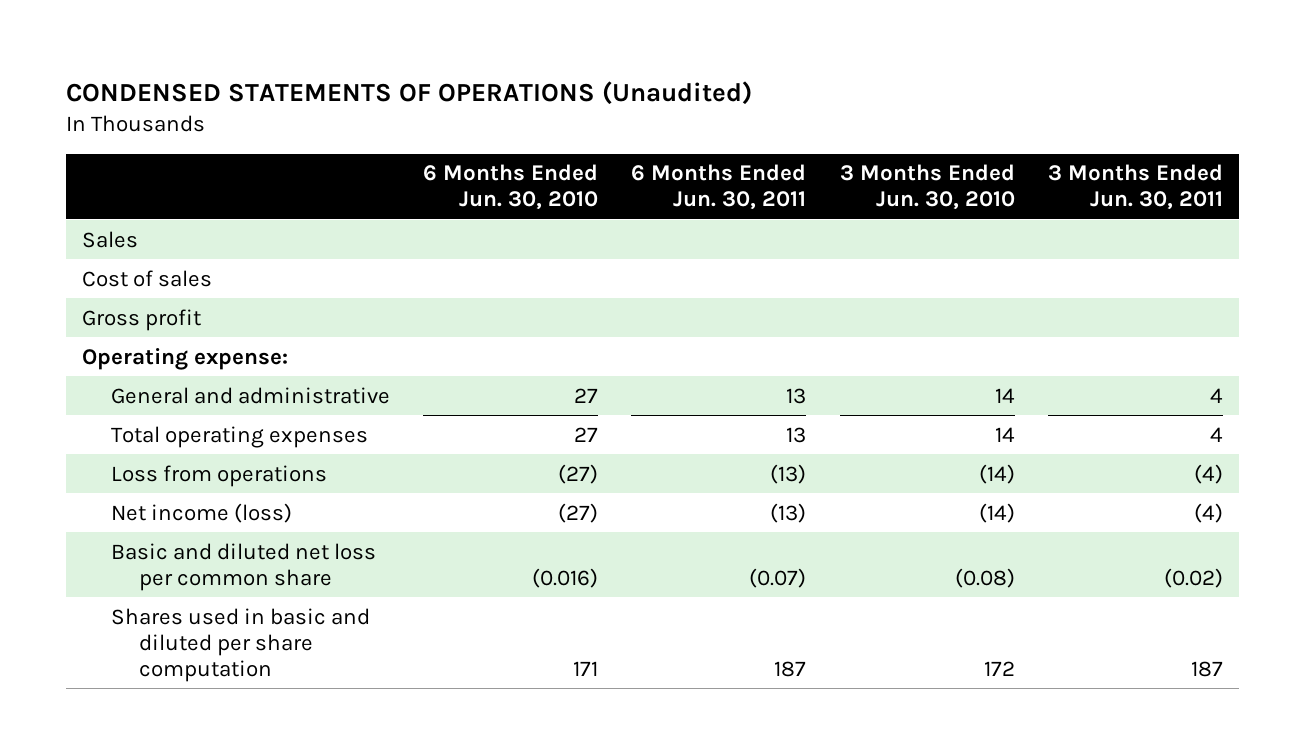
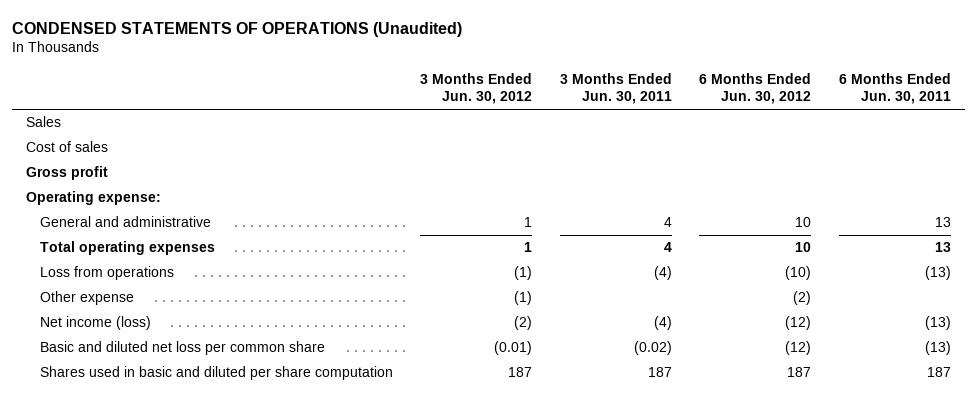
[422,164,598,211] 6 Months Ended Jun. 30, 2010 -> none
[839,164,1015,211] 3 Months Ended Jun. 30, 2010 -> none
none -> [420,72,533,105] 3 Months Ended Jun. 30, 2012
none -> [699,72,812,105] 6 Months Ended Jun. 30, 2012
none -> [39,291,134,306] Other expense
[749,567,807,588] (0.07) -> [924,341,951,356] (13)

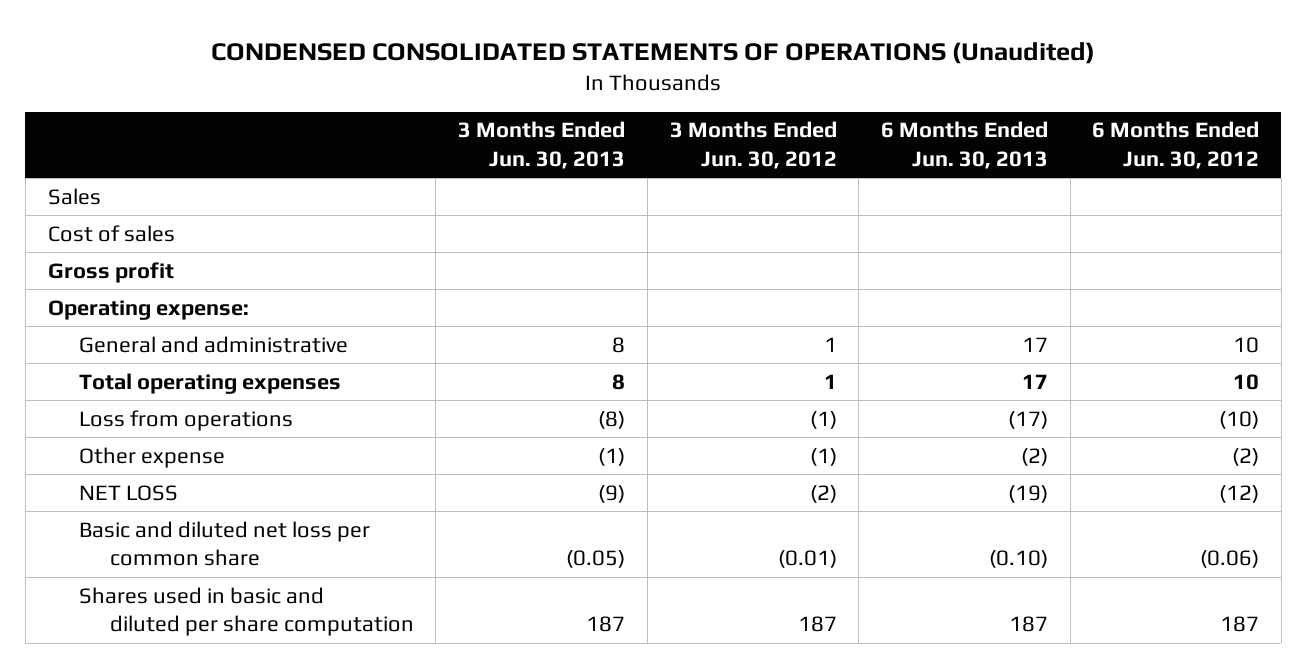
[12,21,463,37] CONDENSED STATEMENTS OF OPERATIONS (Unaudited) -> [211,41,1096,64] CONDENSED CONSOLIDATED STATEMENTS OF OPERATIONS (Unaudited)
[559,72,672,105] 3 Months Ended Jun. 30, 2011 -> none
[838,72,951,105] 6 Months Ended Jun. 30, 2011 -> none
none -> [458,121,626,169] 3 Months Ended Jun. 30, 2013
none -> [880,121,1048,169] 6 Months Ended Jun. 30, 2013
[39,316,151,331] Net income (loss) -> [78,484,178,501] NET LOSS
[785,341,812,356] (12) -> [1200,550,1260,569] (0.06)

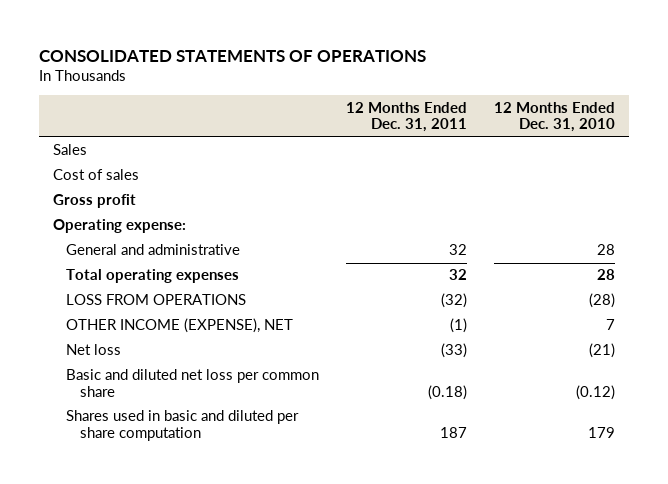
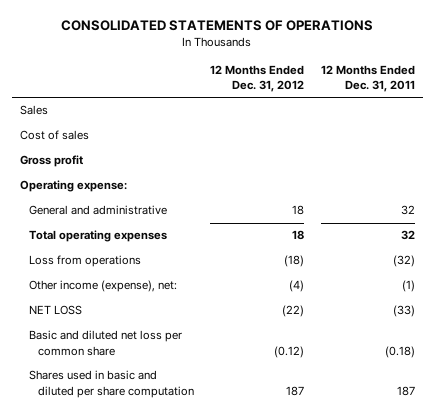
[494,101,616,133] 12 Months Ended Dec. 31, 2010 -> none
none -> [210,64,305,92] 12 Months Ended Dec. 31, 2012
[66,294,247,306] LOSS FROM OPERATIONS -> [28,255,141,268] Loss from operations
[66,318,294,334] OTHER INCOME (EXPENSE), NET -> [28,280,177,293] Other income (expense), net:
[66,344,122,356] Net loss -> [28,305,82,316] NET LOSS

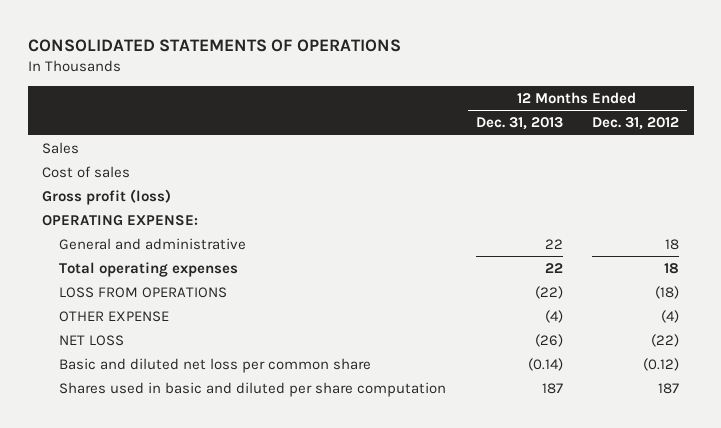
[320,64,415,92] 12 Months Ended Dec. 31, 2011 -> none
none -> [475,117,563,131] Dec. 31, 2013
[19,155,83,168] Gross profit -> [42,188,172,205] Gross profit (loss)
[19,180,127,193] Operating expense: -> [42,214,199,226] OPERATING EXPENSE:
[28,255,141,268] Loss from operations -> [59,286,228,298] LOSS FROM OPERATIONS
[28,280,177,293] Other income (expense), net: -> [59,310,170,322] OTHER EXPENSE

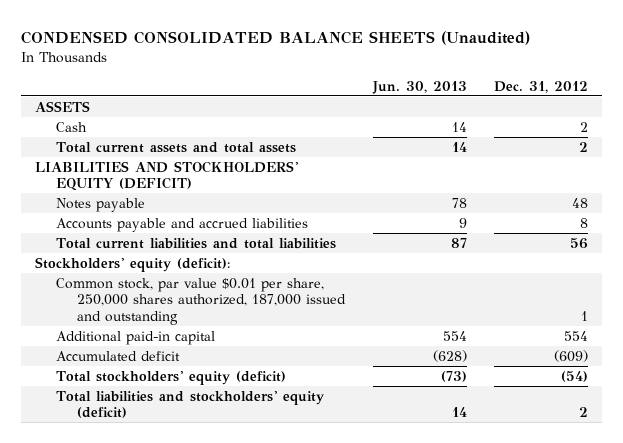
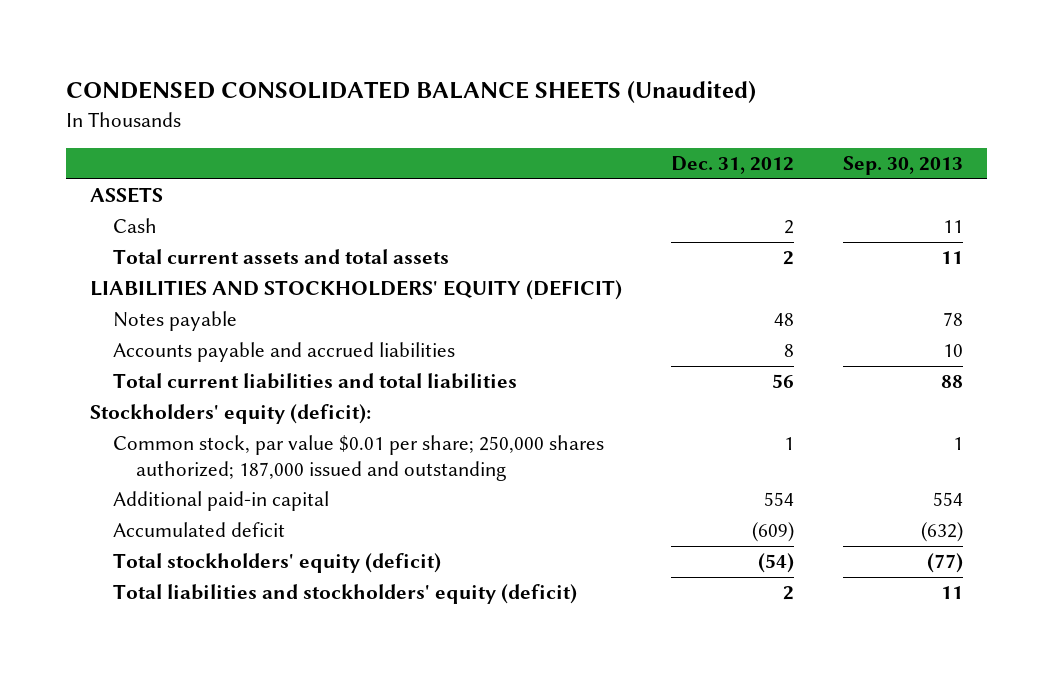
[371,80,467,94] Jun. 30, 2013 -> none
none -> [842,156,963,176] Sep. 30, 2013
[56,277,347,325] Common stock, par value $0.01 per share, 250,000 shares authorized, 187,000 issued and outstanding -> [113,435,605,481] Common stock, par value $0.01 per share; 250,000 shares authorized; 187,000 issued and outstanding

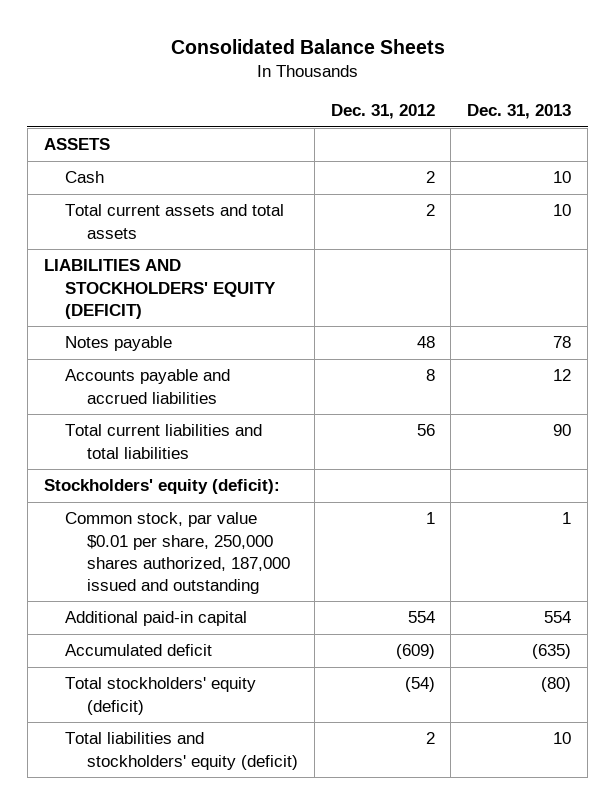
[65,81,756,104] CONDENSED CONSOLIDATED BALANCE SHEETS (Unaudited) -> [170,38,445,54] Consolidated Balance Sheets
[842,156,963,176] Sep. 30, 2013 -> none
none -> [467,104,572,120] Dec. 31, 2013
[113,435,605,481] Common stock, par value $0.01 per share; 250,000 shares authorized; 187,000 issued and outstanding -> [65,512,290,594] Common stock, par value $0.01 per share, 250,000 shares authorized, 187,000 issued and outstanding

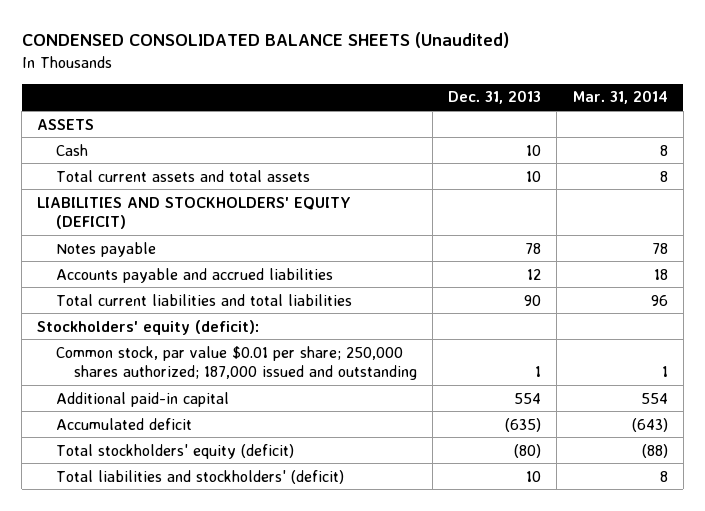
[170,38,445,54] Consolidated Balance Sheets -> [21,32,509,49] CONDENSED CONSOLIDATED BALANCE SHEETS (Unaudited)
[330,104,435,120] Dec. 31, 2012 -> none
none -> [572,90,668,105] Mar. 31, 2014
[65,512,290,594] Common stock, par value $0.01 per share, 250,000 shares authorized, 187,000 issued and outstanding -> [55,345,417,381] Common stock, par value $0.01 per share; 250,000 shares authorized; 187,000 issued and outstanding
[65,732,298,770] Total liabilities and stockholders' equity (deficit) -> [55,469,344,484] Total liabilities and stockholders' (deficit)

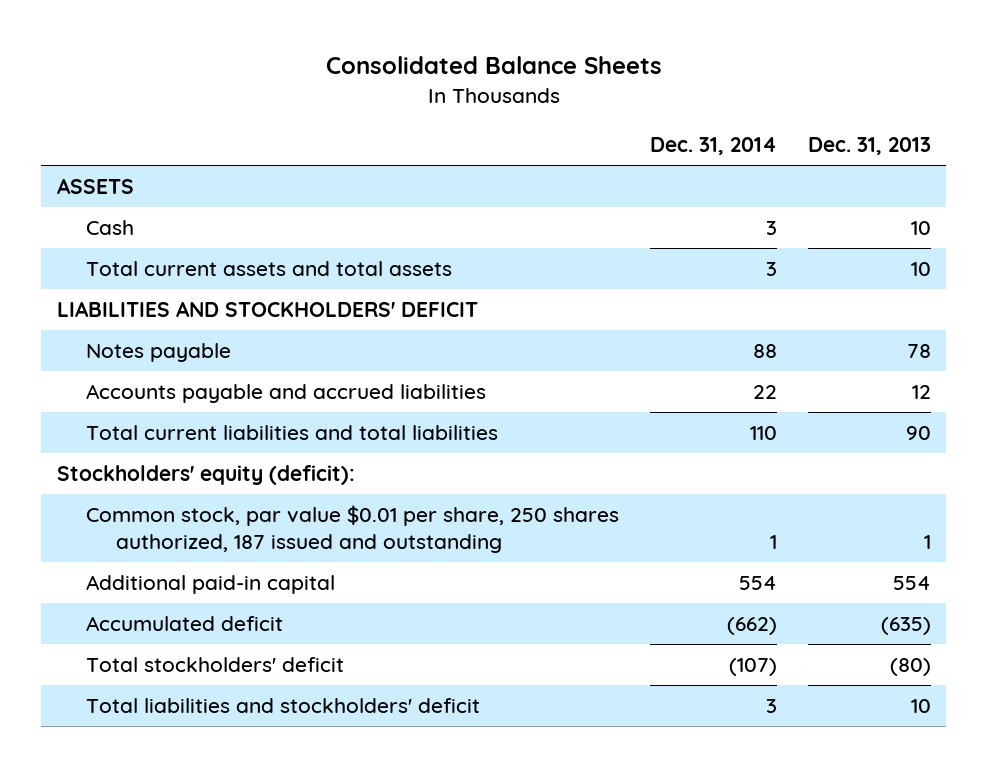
[21,32,509,49] CONDENSED CONSOLIDATED BALANCE SHEETS (Unaudited) -> [325,56,662,75] Consolidated Balance Sheets
[572,90,668,105] Mar. 31, 2014 -> none
none -> [650,136,778,155] Dec. 31, 2014
[37,196,352,230] LIABILITIES AND STOCKHOLDERS' EQUITY (DEFICIT) -> [56,301,478,318] LIABILITIES AND STOCKHOLDERS' DEFICIT
[55,345,417,381] Common stock, par value $0.01 per share; 250,000 shares authorized; 187,000 issued and outstanding -> [86,505,620,553] Common stock, par value $0.01 per share, 250 shares authorized, 187 issued and outstanding
[55,443,294,459] Total stockholders' equity (deficit) -> [86,657,345,673] Total stockholders' deficit
[55,469,344,484] Total liabilities and stockholders' (deficit) -> [86,698,481,714] Total liabilities and stockholders' deficit

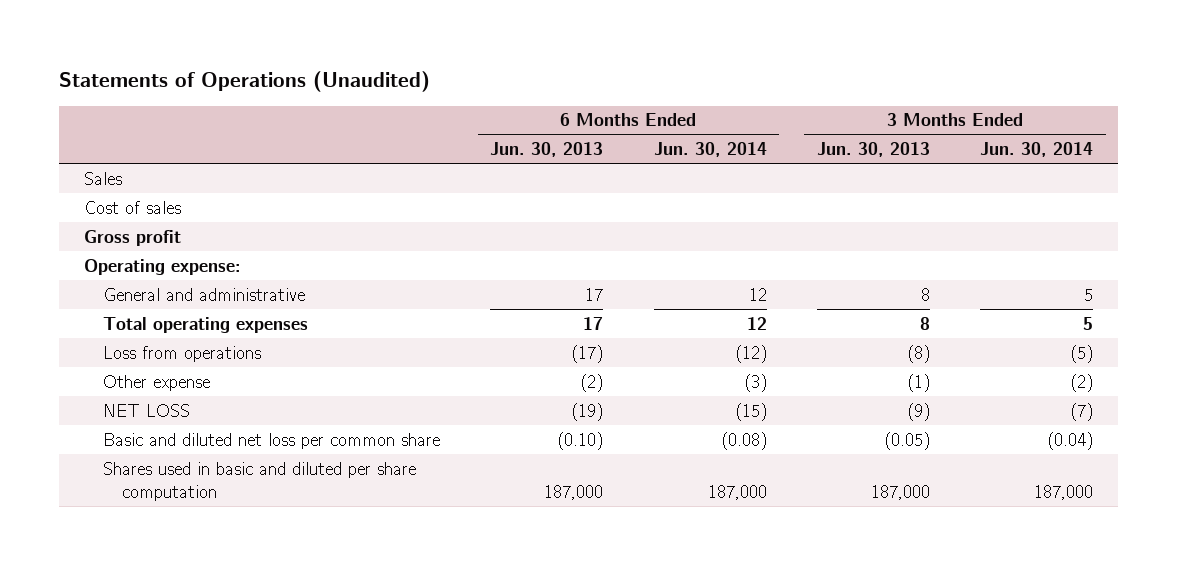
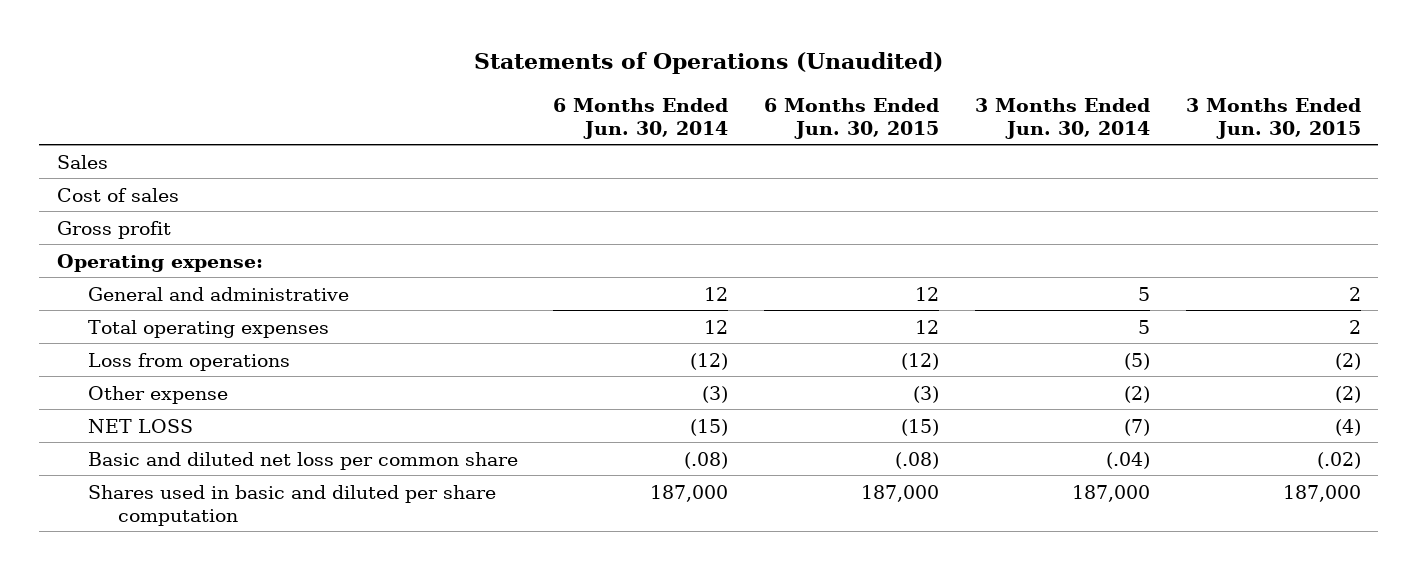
[490,142,604,158] Jun. 30, 2013 -> none
[816,142,930,158] Jun. 30, 2013 -> none
none -> [764,97,940,139] 6 Months Ended Jun. 30, 2015
none -> [1185,97,1361,139] 3 Months Ended Jun. 30, 2015
[720,431,767,450] (0.08) -> [684,451,729,469] (.08)
[1047,431,1094,450] (0.04) -> [1105,451,1150,469] (.04)

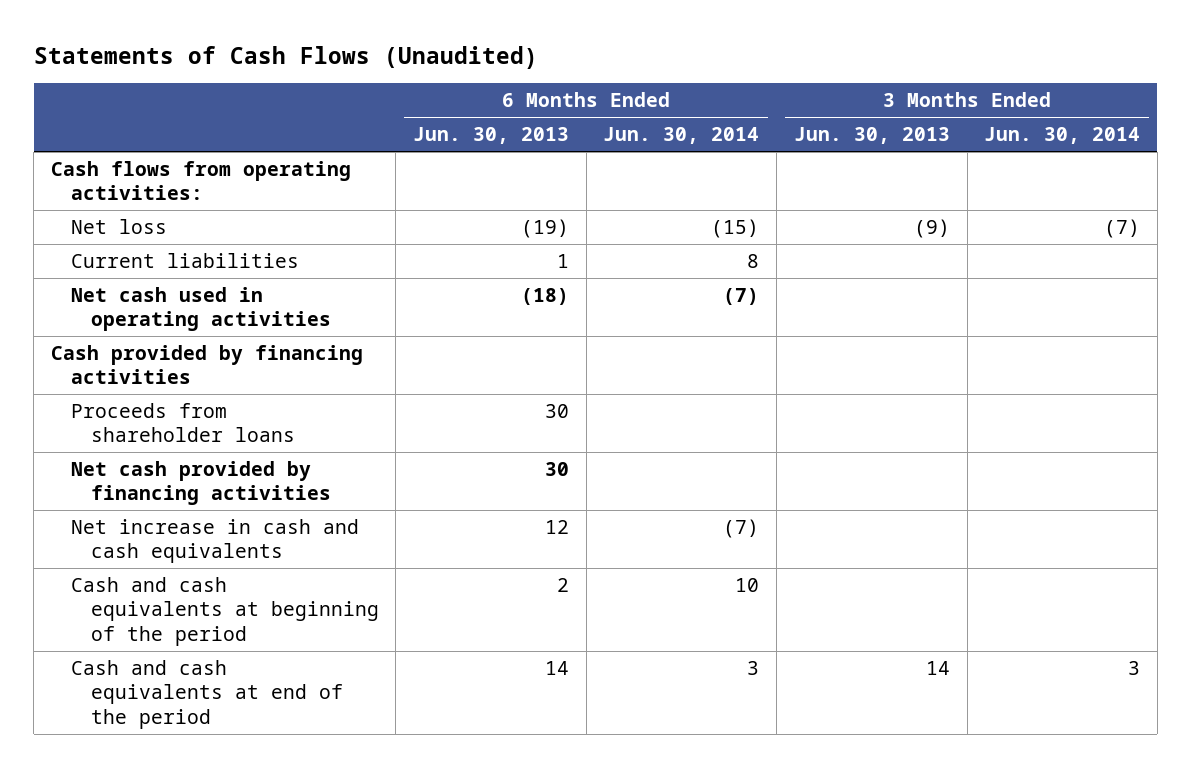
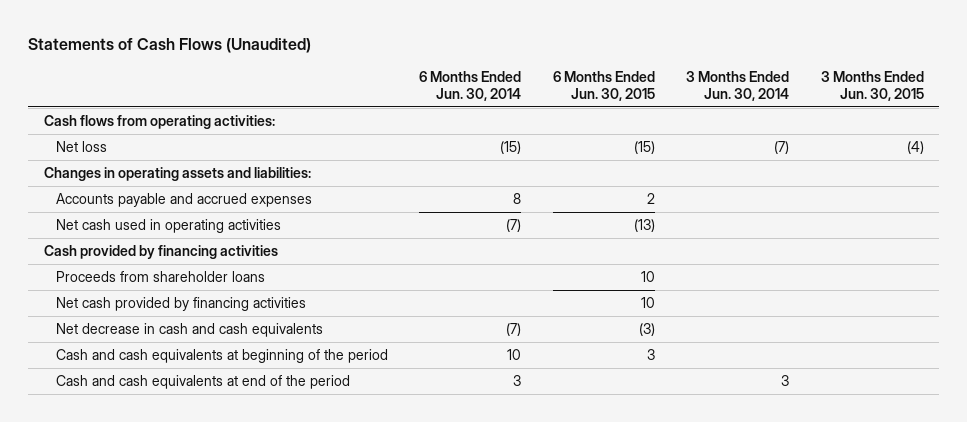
[413,127,570,145] Jun. 30, 2013 -> none
[793,127,950,145] Jun. 30, 2013 -> none
none -> [552,70,655,101] 6 Months Ended Jun. 30, 2015
none -> [820,70,924,101] 3 Months Ended Jun. 30, 2015
none -> [43,167,311,182] Changes in operating assets and liabilities:
[70,252,299,268] Current liabilities -> [55,193,312,208] Accounts payable and accrued expenses
[70,518,359,564] Net increase in cash and cash equivalents -> [55,323,323,338] Net decrease in cash and cash equivalents

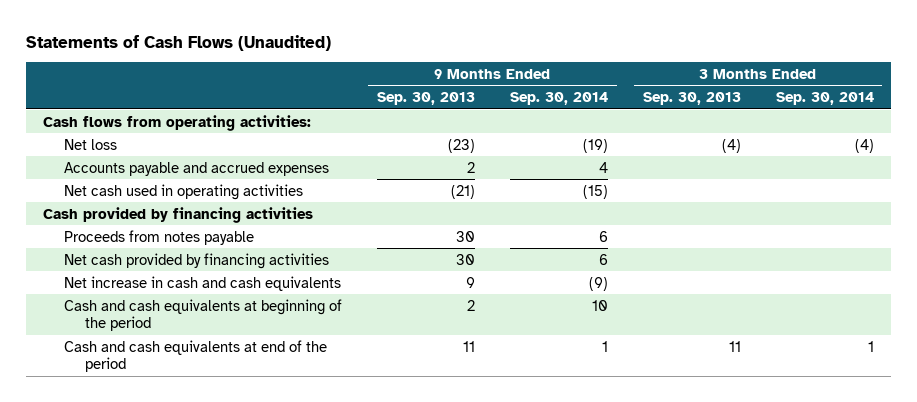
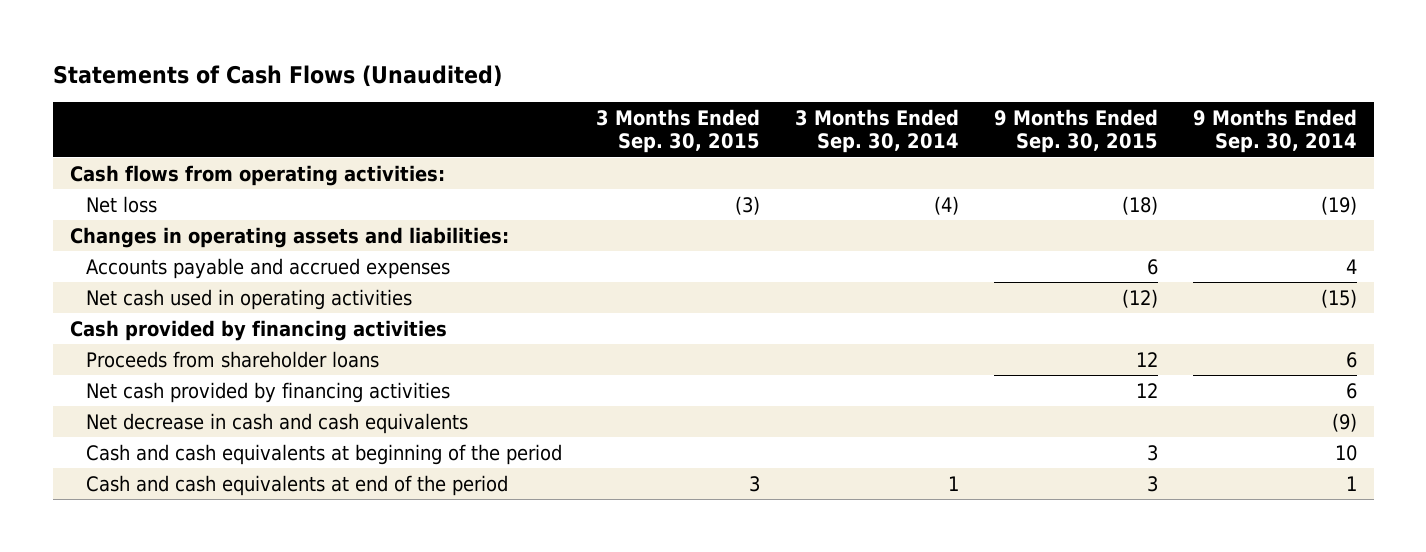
[376,92,475,106] Sep. 30, 2013 -> none
[642,92,741,106] Sep. 30, 2013 -> none
none -> [596,109,761,154] 3 Months Ended Sep. 30, 2015
none -> [993,109,1158,154] 9 Months Ended Sep. 30, 2015
none -> [69,226,509,248] Changes in operating assets and liabilities:
[64,229,255,245] Proceeds from notes payable -> [85,350,379,368] Proceeds from shareholder loans
[64,275,342,291] Net increase in cash and cash equivalents -> [85,412,468,434] Net decrease in cash and cash equivalents

